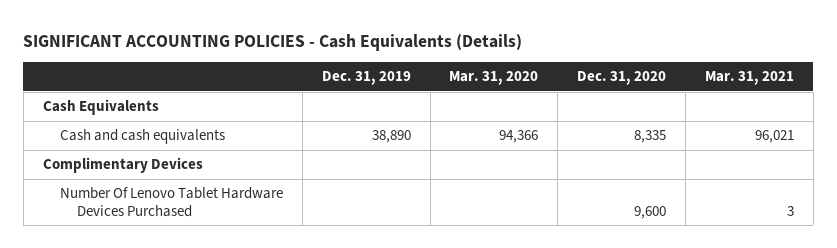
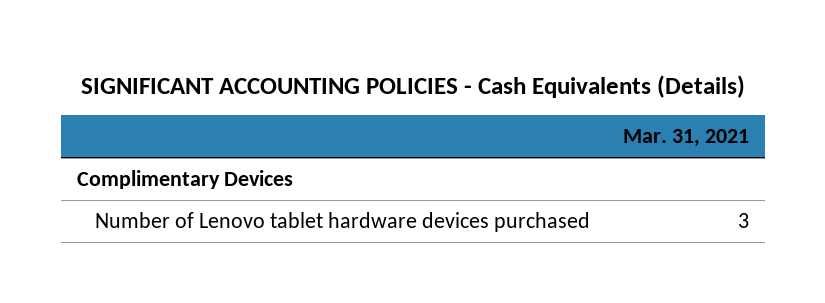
[321,71,411,86] Dec. 31, 2019 -> none
[449,71,539,86] Mar. 31, 2020 -> none
[577,71,667,86] Dec. 31, 2020 -> none
[42,99,159,116] Cash Equivalents -> none
[59,129,225,145] Cash and cash equivalents -> none
[59,187,283,217] Number Of Lenovo Tablet Hardware Devices Purchased -> [95,211,591,232] Number of Lenovo tablet hardware devices purchased

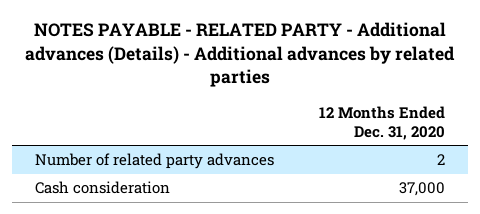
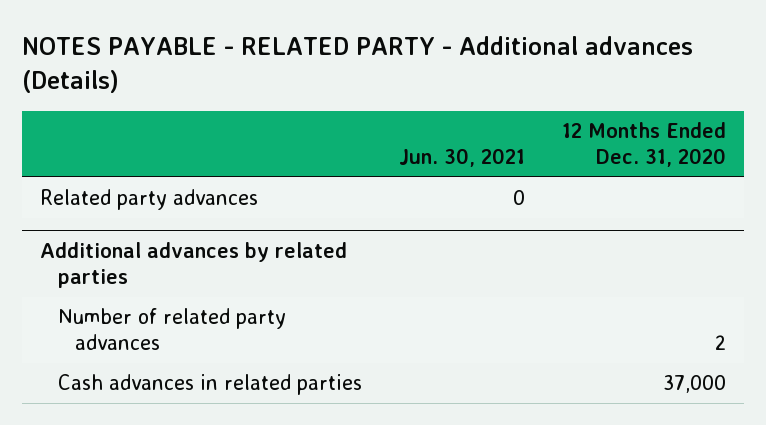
[25,21,456,88] NOTES PAYABLE - RELATED PARTY - Additional advances (Details) - Additional advances by related parties -> [21,36,693,94] NOTES PAYABLE - RELATED PARTY - Additional advances (Details)
none -> [398,148,525,168] Jun. 30, 2021
none -> [40,189,259,211] Related party advances
none -> [40,242,348,289] Additional advances by related parties
[34,181,170,195] Cash consideration -> [57,374,362,396] Cash advances in related parties

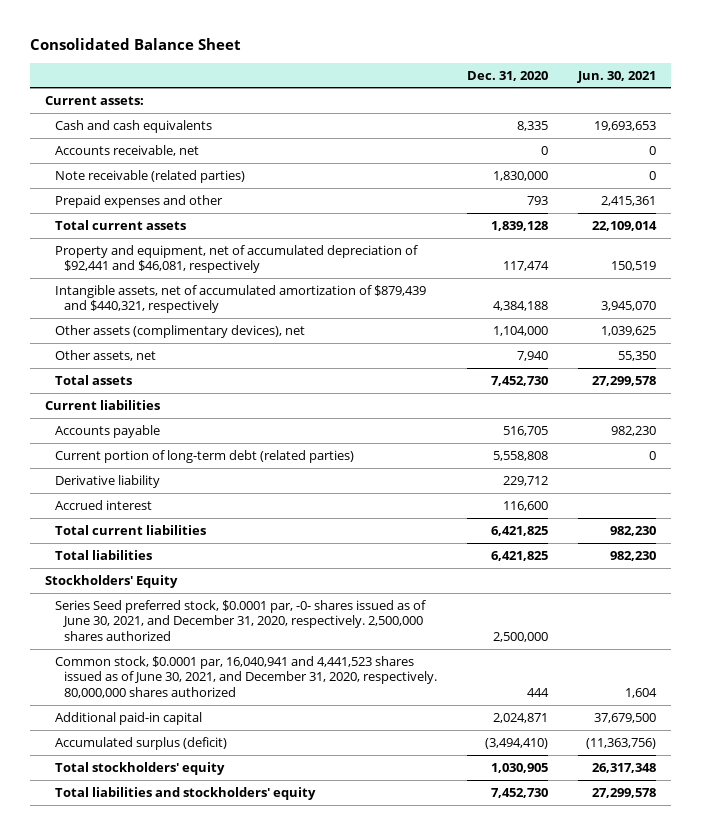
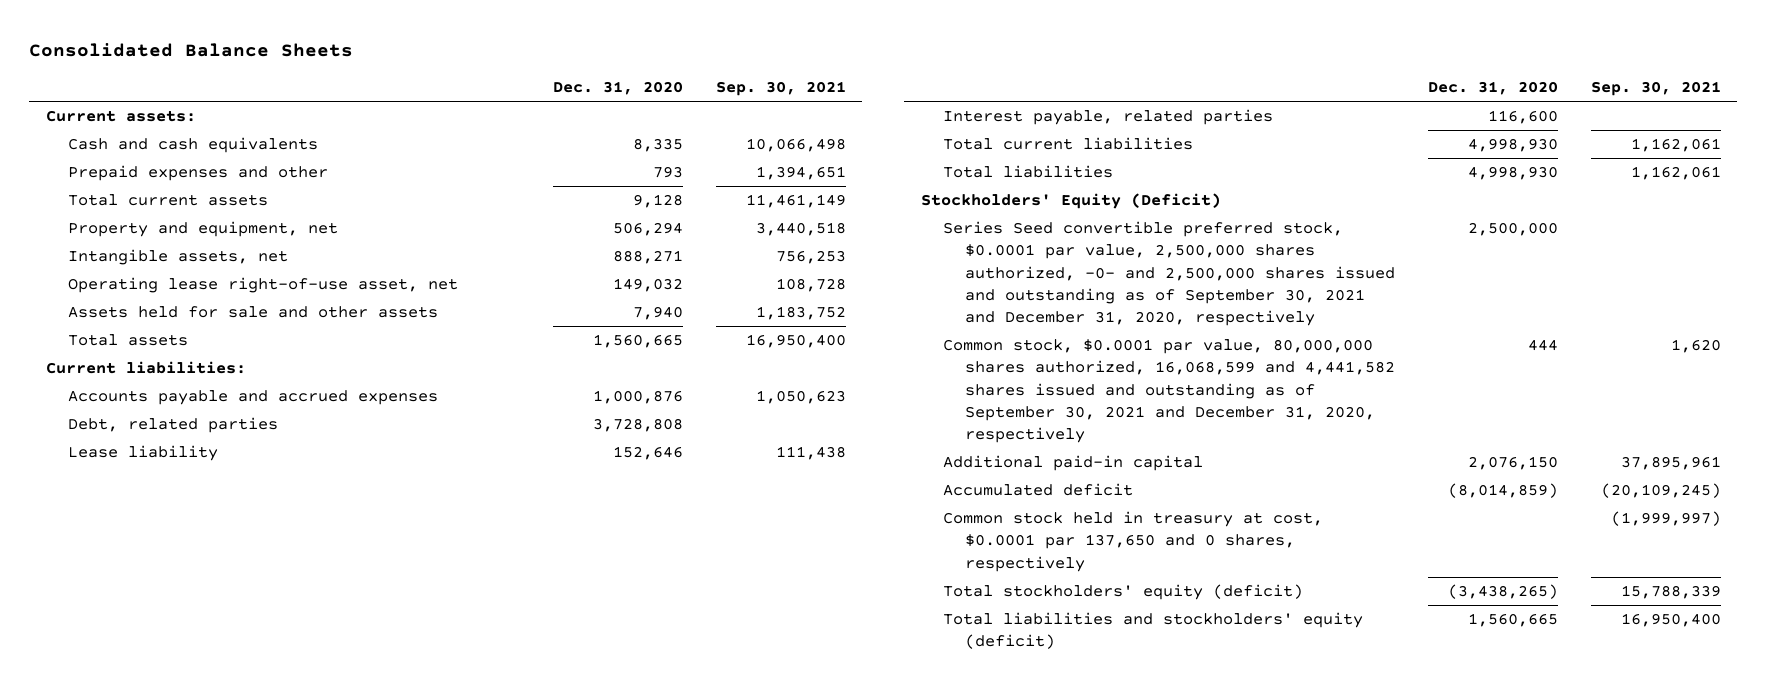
[30,37,242,50] Consolidated Balance Sheet -> [29,42,354,57] Consolidated Balance Sheets
[577,70,657,83] Jun. 30, 2021 -> none
none -> [715,81,846,97] Sep. 30, 2021
[54,144,199,156] Accounts receivable, net -> none
[54,169,245,183] Note receivable (related parties) -> none
[54,324,305,338] Other assets (complimentary devices), net -> none
[54,424,160,438] Accounts payable -> none
[54,474,160,488] Derivative liability -> none
[491,220,549,231] 1,839,128 -> [632,194,683,209] 9,128
[54,244,418,274] Property and equipment, net of accumulated depreciation of $92,441 and $46,081, respectively -> [67,221,338,238] Property and equipment, net
[503,261,550,272] 117,474 -> [612,222,683,237] 506,294
[54,284,426,314] Intangible assets, net of accumulated amortization of $879,439 and $440,321, respectively -> [67,249,288,266] Intangible assets, net
[493,301,549,312] 4,384,188 -> [612,250,683,265] 888,271
none -> [67,277,458,294] Operating lease right-of-use asset, net
[54,349,156,361] Other assets, net -> [67,306,438,319] Assets held for sale and other assets
[491,375,549,386] 7,452,730 -> [592,334,683,349] 1,560,665
[45,399,161,410] Current liabilities -> [45,361,246,375] Current liabilities:
none -> [67,390,438,406] Accounts payable and accrued expenses
[54,449,354,463] Current portion of long-term debt (related parties) -> [67,417,278,434] Debt, related parties
[493,450,549,461] 5,558,808 -> [592,418,683,433] 3,728,808
none -> [67,445,218,462] Lease liability
[54,499,152,510] Accrued interest -> [943,109,1274,126] Interest payable, related parties
[491,525,549,536] 6,421,825 -> [1467,138,1558,153] 4,998,930
[491,550,549,561] 6,421,825 -> [1467,166,1558,181] 4,998,930
[45,574,179,588] Stockholders' Equity -> [920,193,1221,210] Stockholders' Equity (Deficit)
[54,599,426,641] Series Seed preferred stock, $0.0001 par, -0- shares issued as of June 30, 2021, and December 31, 2020, respectively. 2,500,000 shares authorized -> [943,221,1396,326] Series Seed convertible preferred stock, $0.0001 par value, 2,500,000 shares authorized, -0- and 2,500,000 shares issued and outstanding as of September 30, 2021 and December 31, 2020, respectively
[54,655,437,698] Common stock, $0.0001 par, 16,040,941 and 4,441,523 shares issued as of June 30, 2021, and December 31, 2020, respectively. 80,000,000 shares authorized -> [943,339,1396,443] Common stock, $0.0001 par value, 80,000,000 shares authorized, 16,068,599 and 4,441,582 shares issued and outstanding as of September 30, 2021 and December 31, 2020, respectively
[493,712,549,723] 2,024,871 -> [1467,456,1558,471] 2,076,150
[54,736,227,750] Accumulated surplus (deficit) -> [943,483,1134,497] Accumulated deficit
[485,737,549,749] (3,494,410) -> [1447,483,1558,499] (8,014,859)
none -> [943,511,1324,572] Common stock held in treasury at cost, $0.0001 par 137,650 and 0 shares, respectively
[54,761,225,775] Total stockholders' equity -> [943,584,1304,601] Total stockholders' equity (deficit)
[491,762,549,773] 1,030,905 -> [1447,584,1558,600] (3,438,265)
[54,786,316,800] Total liabilities and stockholders' equity -> [943,612,1364,650] Total liabilities and stockholders' equity (deficit)
[491,787,549,798] 7,452,730 -> [1467,613,1558,628] 1,560,665

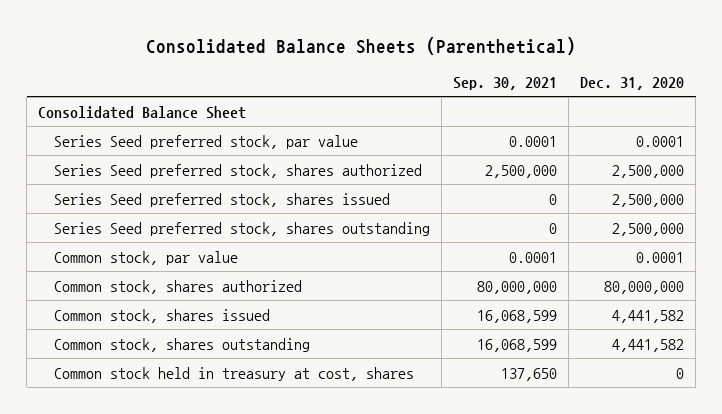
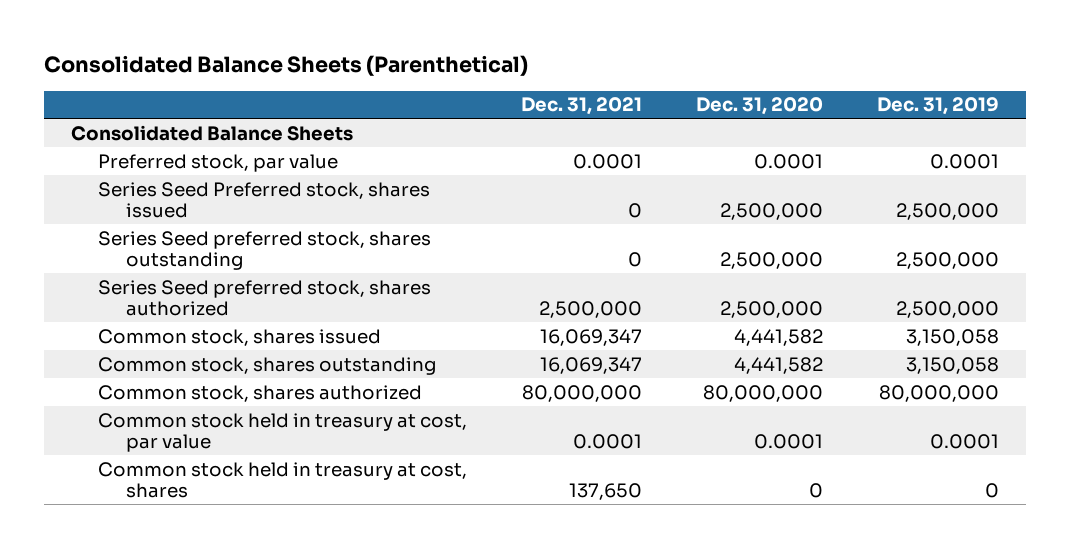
[453,77,558,91] Sep. 30, 2021 -> none
none -> [521,97,643,116] Dec. 31, 2021
none -> [876,97,999,116] Dec. 31, 2019
[38,105,247,119] Consolidated Balance Sheet -> [70,124,353,141] Consolidated Balance Sheets
[54,134,359,149] Series Seed preferred stock, par value -> [98,153,339,172] Preferred stock, par value
[54,192,391,207] Series Seed preferred stock, shares issued -> [98,181,431,218] Series Seed Preferred stock, shares issued
[54,250,239,265] Common stock, par value -> none
[54,163,423,178] Series Seed preferred stock, shares authorized -> [98,279,432,316] Series Seed preferred stock, shares authorized
[54,279,303,294] Common stock, shares authorized -> [98,384,423,402] Common stock, shares authorized
none -> [98,412,468,452] Common stock held in treasury at cost, par value

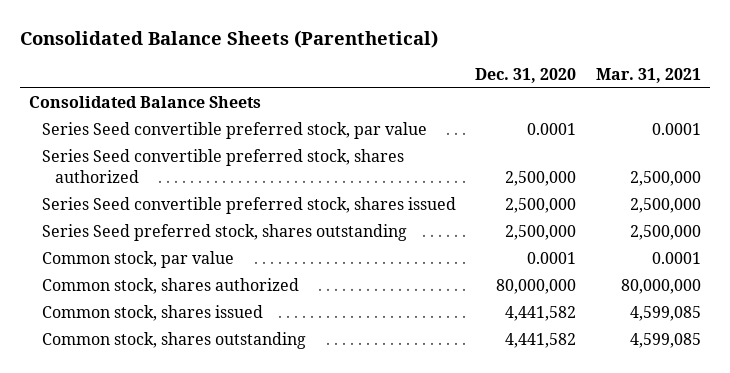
[521,97,643,116] Dec. 31, 2021 -> none
[876,97,999,116] Dec. 31, 2019 -> none
none -> [595,68,701,84] Mar. 31, 2021
[98,153,339,172] Preferred stock, par value -> [42,122,428,140] Series Seed convertible preferred stock, par value
none -> [42,149,405,184] Series Seed convertible preferred stock, shares authorized
[98,181,431,218] Series Seed Preferred stock, shares issued -> [42,197,457,215] Series Seed convertible preferred stock, shares issued
[98,279,432,316] Series Seed preferred stock, shares authorized -> none
none -> [42,251,235,269] Common stock, par value
[98,384,423,402] Common stock, shares authorized -> [42,278,300,295] Common stock, shares authorized
[98,412,468,452] Common stock held in treasury at cost, par value -> none
[98,461,468,498] Common stock held in treasury at cost, shares -> none

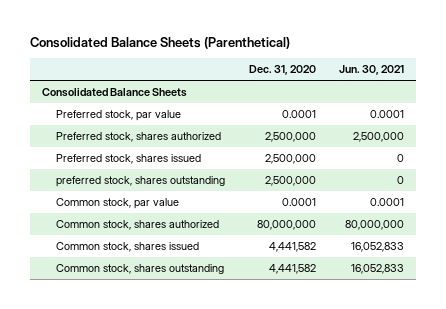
[595,68,701,84] Mar. 31, 2021 -> none
none -> [339,65,405,76] Jun. 30, 2021
[42,122,428,140] Series Seed convertible preferred stock, par value -> [55,110,181,122] Preferred stock, par value
[42,149,405,184] Series Seed convertible preferred stock, shares authorized -> [55,132,221,143] Preferred stock, shares authorized
[42,197,457,215] Series Seed convertible preferred stock, shares issued -> [55,154,201,165] Preferred stock, shares issued
[42,224,408,242] Series Seed preferred stock, shares outstanding -> [55,176,225,188] preferred stock, shares outstanding

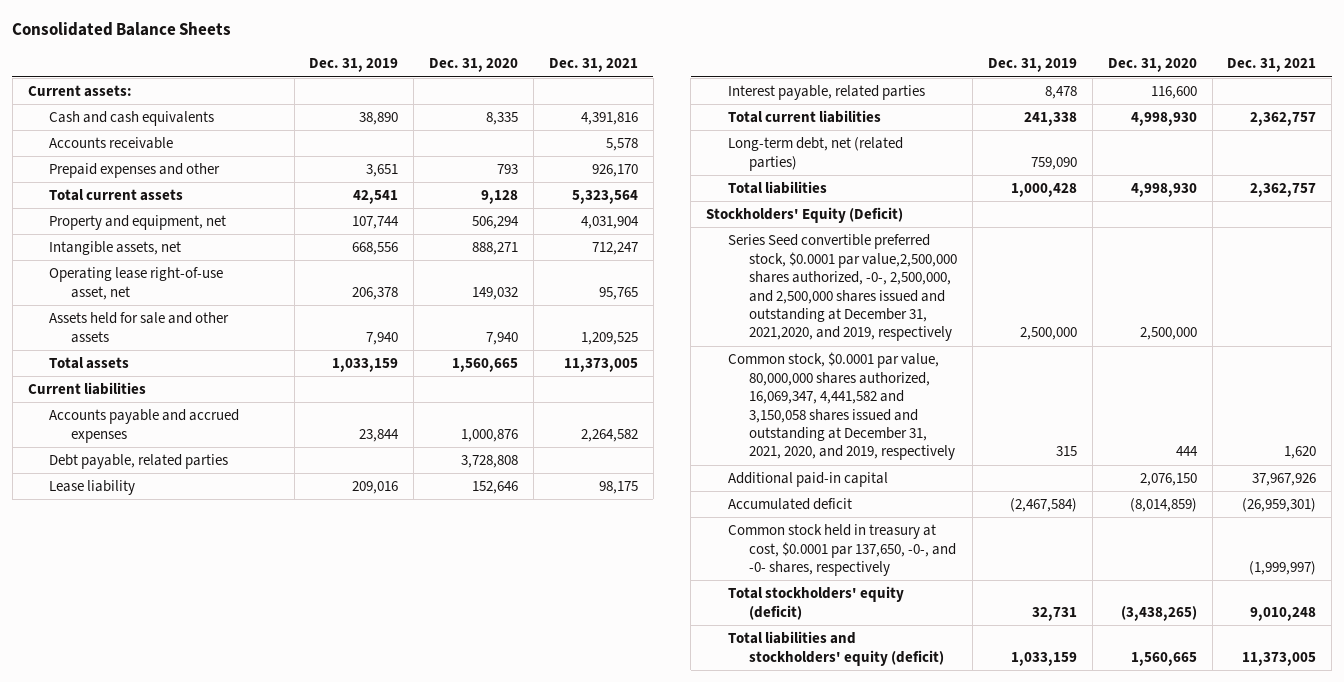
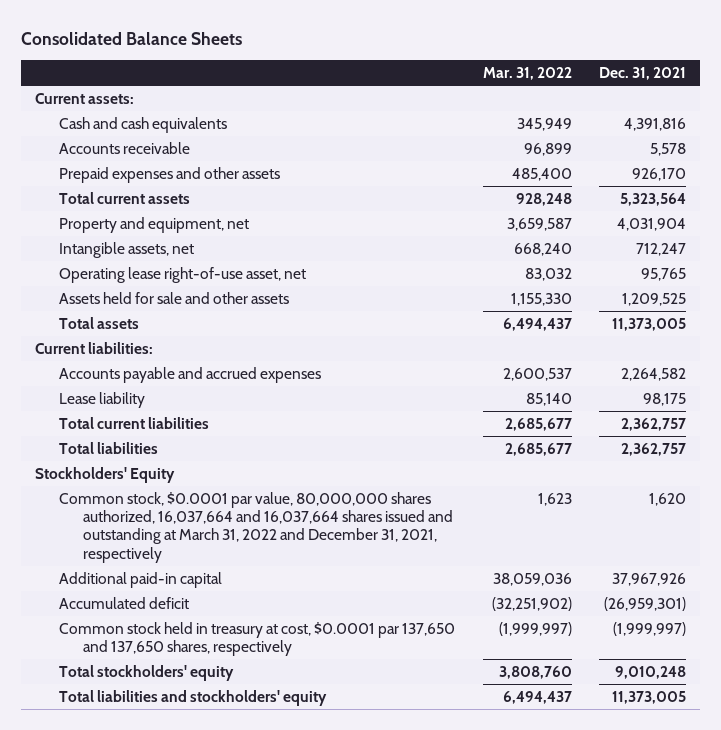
[309,58,399,73] Dec. 31, 2019 -> none
[429,58,519,73] Dec. 31, 2020 -> none
none -> [482,66,572,80] Mar. 31, 2022
[49,163,221,179] Prepaid expenses and other -> [59,166,281,183] Prepaid expenses and other assets
[27,382,146,396] Current liabilities -> [34,341,153,354] Current liabilities:
[49,454,229,470] Debt payable, related parties -> none
[727,85,925,101] Interest payable, related parties -> none
[727,137,903,171] Long-term debt, net (related parties) -> none
[727,234,958,342] Series Seed convertible preferred stock, $0.0001 par value,2,500,000 shares authorized, -0-, 2,500,000, and 2,500,000 shares issued and outstanding at December 31, 2021,2020, and 2019, respectively -> none
[705,207,903,224] Stockholders' Equity (Deficit) -> [34,466,175,483] Stockholders' Equity
[727,352,956,461] Common stock, $0.0001 par value, 80,000,000 shares authorized, 16,069,347, 4,441,582 and 3,150,058 shares issued and outstanding at December 31, 2021, 2020, and 2019, respectively -> [59,491,454,563] Common stock, $0.0001 par value, 80,000,000 shares authorized, 16,037,664 and 16,037,664 shares issued and outstanding at March 31, 2022 and December 31, 2021, respectively
[727,524,957,577] Common stock held in treasury at cost, $0.0001 par 137,650, -0-, and -0- shares, respectively -> [59,621,456,657] Common stock held in treasury at cost, $0.0001 par 137,650 and 137,650 shares, respectively
[727,586,904,620] Total stockholders' equity (deficit) -> [59,664,235,681] Total stockholders' equity
[727,631,945,666] Total liabilities and stockholders' equity (deficit) -> [59,689,328,706] Total liabilities and stockholders' equity

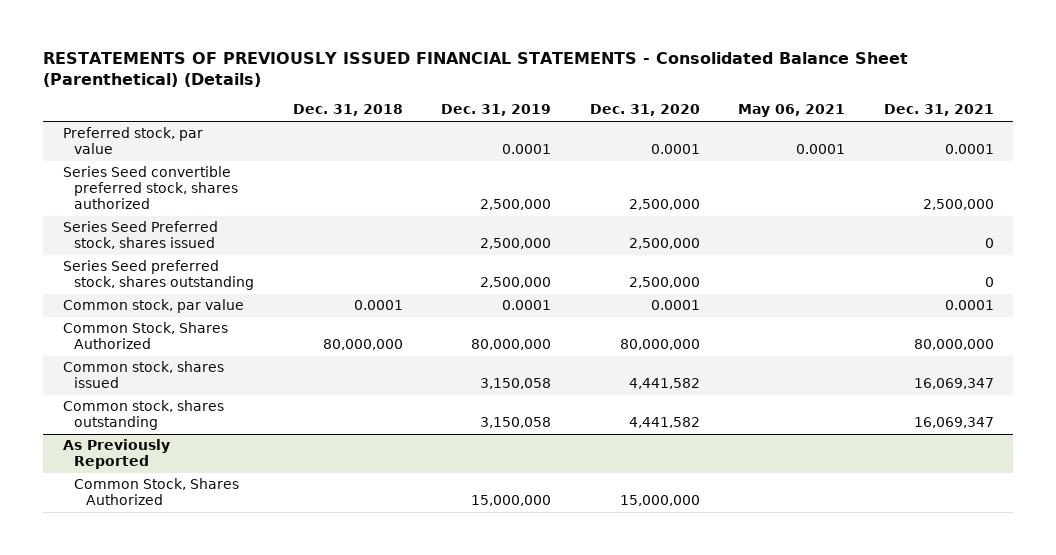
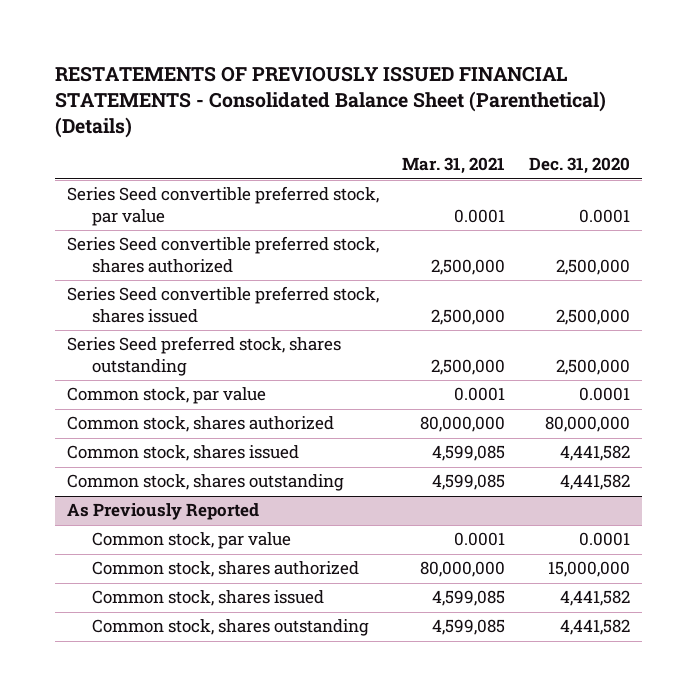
[292,104,403,117] Dec. 31, 2018 -> none
[441,104,552,117] Dec. 31, 2019 -> none
[738,104,846,118] May 06, 2021 -> none
[883,104,994,117] Dec. 31, 2021 -> none
none -> [402,157,506,175] Mar. 31, 2021
[62,127,203,155] Preferred stock, par value -> [66,186,379,227] Series Seed convertible preferred stock, par value
[62,221,218,250] Series Seed Preferred stock, shares issued -> [66,286,379,324] Series Seed convertible preferred stock, shares issued
[62,322,228,350] Common Stock, Shares Authorized -> [66,416,334,433] Common stock, shares authorized
none -> [92,532,292,550] Common stock, par value
[74,478,240,506] Common Stock, Shares Authorized -> [92,561,360,578] Common stock, shares authorized
none -> [92,590,325,607] Common stock, shares issued
none -> [92,619,370,637] Common stock, shares outstanding

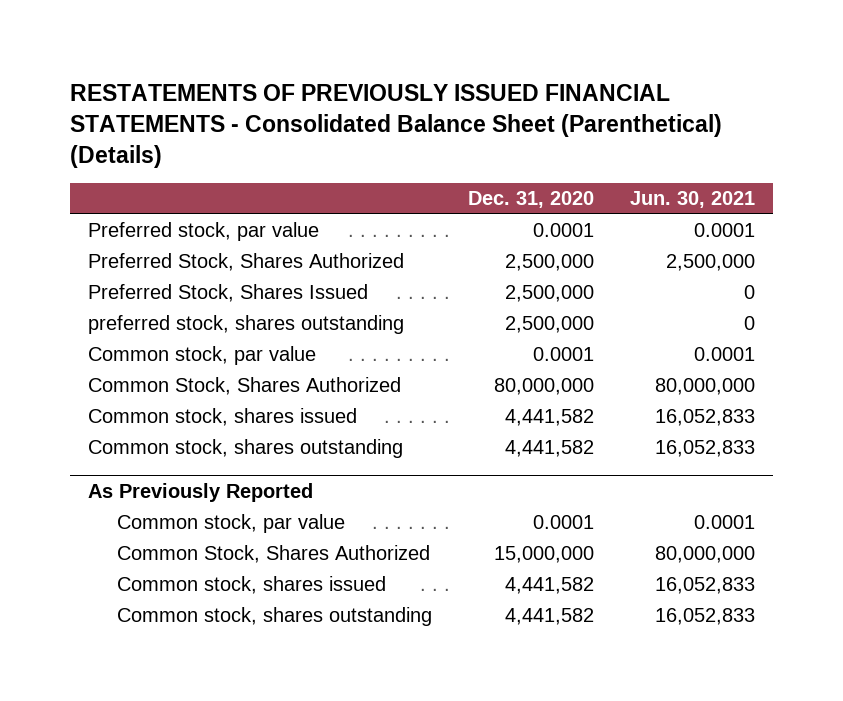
[402,157,506,175] Mar. 31, 2021 -> none
none -> [630,191,756,209] Jun. 30, 2021
[66,186,379,227] Series Seed convertible preferred stock, par value -> [87,222,319,242] Preferred stock, par value
[66,236,379,274] Series Seed convertible preferred stock, shares authorized -> [87,253,404,272] Preferred Stock, Shares Authorized
[66,286,379,324] Series Seed convertible preferred stock, shares issued -> [87,284,368,303] Preferred Stock, Shares Issued
[66,336,341,377] Series Seed preferred stock, shares outstanding -> [87,315,404,335] preferred stock, shares outstanding
[66,416,334,433] Common stock, shares authorized -> [87,377,401,396] Common Stock, Shares Authorized
[92,561,360,578] Common stock, shares authorized -> [116,545,430,564] Common Stock, Shares Authorized

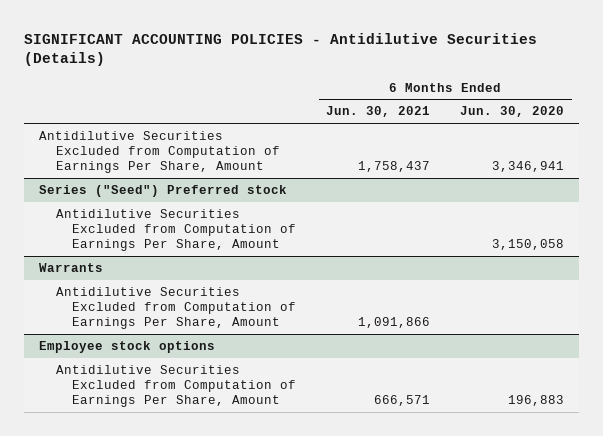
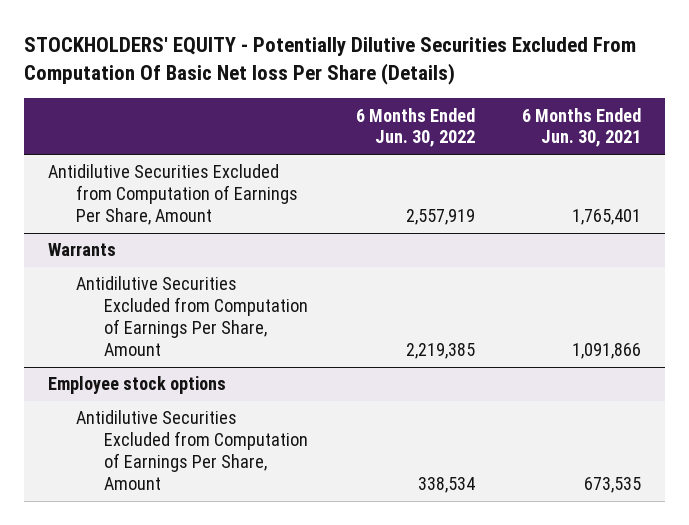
[24,32,538,67] SIGNIFICANT ACCOUNTING POLICIES - Antidilutive Securities (Details) -> [23,36,636,85] STOCKHOLDERS' EQUITY - Potentially Dilutive Securities Excluded From Computation Of Basic Net loss Per Share (Details)
[460,106,565,118] Jun. 30, 2020 -> none
none -> [355,107,475,148] 6 Months Ended Jun. 30, 2022
[39,185,288,198] Series ("Seed") Preferred stock -> none
[55,209,297,251] Antidilutive Securities Excluded from Computation of Earnings Per Share, Amount -> none
[358,160,431,172] 1,758,437 -> [572,209,642,226] 1,765,401
[374,394,431,406] 666,571 -> [584,477,642,494] 673,535

